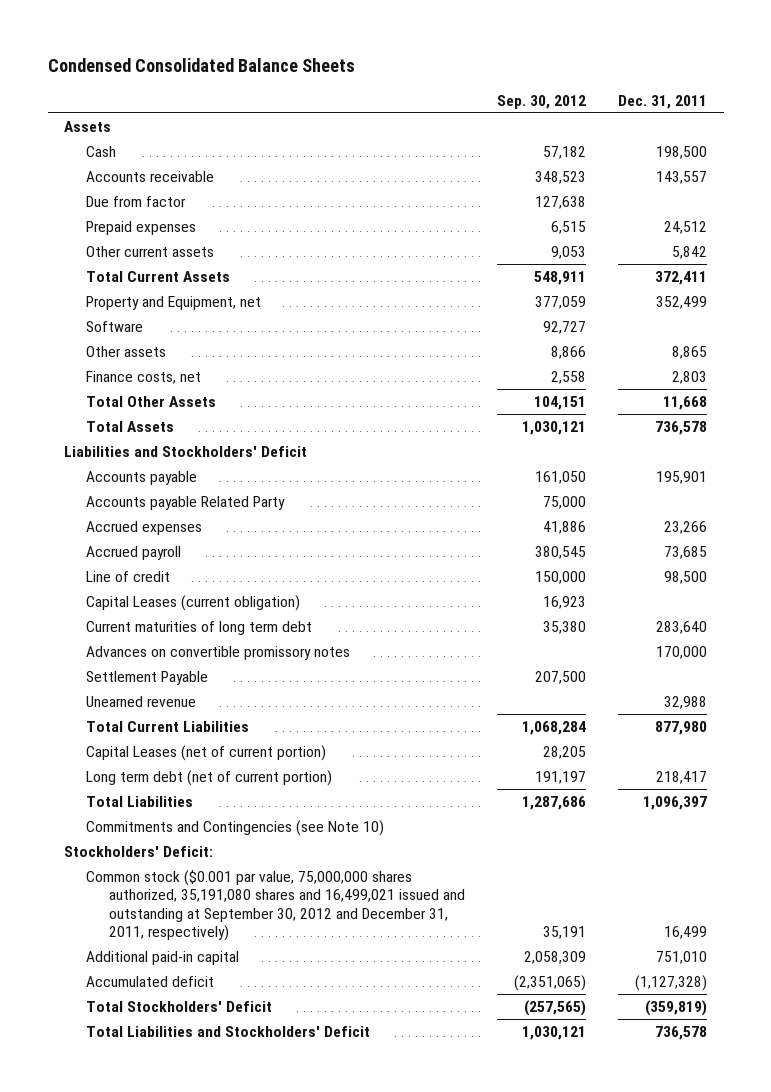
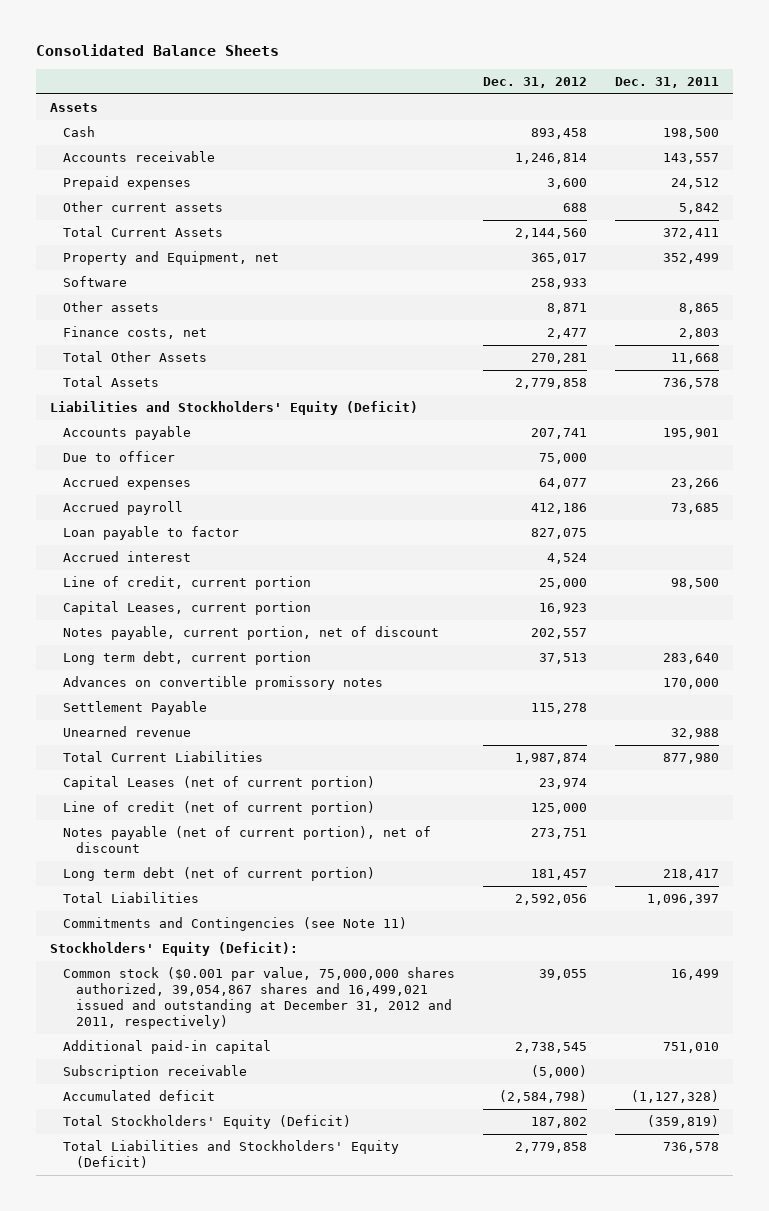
[47,58,355,73] Condensed Consolidated Balance Sheets -> [35,43,279,56] Consolidated Balance Sheets
[497,94,587,109] Sep. 30, 2012 -> none
none -> [482,77,587,89] Dec. 31, 2012
[86,196,187,208] Due from factor -> none
[63,446,307,458] Liabilities and Stockholders' Deficit -> [49,401,418,416] Liabilities and Stockholders' Equity (Deficit)
[86,496,286,511] Accounts payable Related Party -> [62,451,175,463] Due to officer
none -> [62,526,239,541] Loan payable to factor
none -> [62,551,191,563] Accrued interest
[86,571,171,583] Line of credit -> [62,576,311,591] Line of credit, current portion
[86,595,301,612] Capital Leases (current obligation) -> [62,601,311,616] Capital Leases, current portion
none -> [62,626,439,641] Notes payable, current portion, net of discount
[86,621,313,636] Current maturities of long term debt -> [62,651,311,666] Long term debt, current portion
none -> [62,801,375,816] Line of credit (net of current portion)
none -> [62,826,431,854] Notes payable (net of current portion), net of discount
[86,820,385,837] Commitments and Contingencies (see Note 10) -> [62,917,407,932] Commitments and Contingencies (see Note 11)
[63,846,213,858] Stockholders' Deficit: -> [49,942,298,957] Stockholders' Equity (Deficit):
[86,870,465,942] Common stock ($0.001 par value, 75,000,000 shares authorized, 35,191,080 shares and 16,499,021 issued and outstanding at September 30, 2012 and December 31, 2011, respectively) -> [62,967,455,1030] Common stock ($0.001 par value, 75,000,000 shares authorized, 39,054,867 shares and 16,499,021 issued and outstanding at December 31, 2012 and 2011, respectively)
none -> [62,1065,247,1080] Subscription receivable
[86,1001,273,1013] Total Stockholders' Deficit -> [62,1115,351,1130] Total Stockholders' Equity (Deficit)
[86,1026,371,1038] Total Liabilities and Stockholders' Deficit -> [62,1140,399,1169] Total Liabilities and Stockholders' Equity (Deficit)

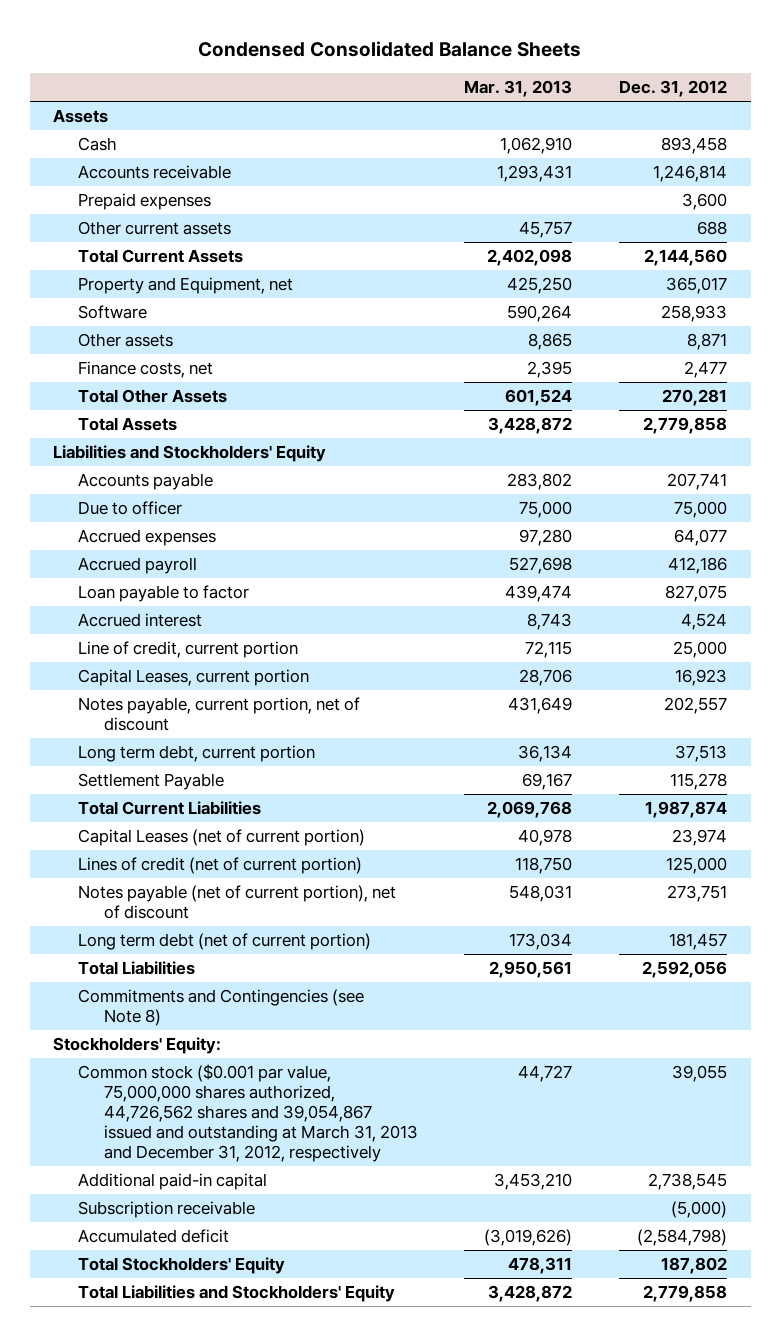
[35,43,279,56] Consolidated Balance Sheets -> [198,41,582,58] Condensed Consolidated Balance Sheets
[615,77,720,89] Dec. 31, 2011 -> none
none -> [464,80,573,98] Mar. 31, 2013
[49,401,418,416] Liabilities and Stockholders' Equity (Deficit) -> [53,445,327,463] Liabilities and Stockholders' Equity
[62,676,383,691] Advances on convertible promissory notes -> none
[62,726,191,738] Unearned revenue -> none
[62,801,375,816] Line of credit (net of current portion) -> [78,857,363,875] Lines of credit (net of current portion)
[62,917,407,932] Commitments and Contingencies (see Note 11) -> [78,989,365,1027] Commitments and Contingencies (see Note 8)
[49,942,298,957] Stockholders' Equity (Deficit): -> [53,1037,222,1055] Stockholders' Equity:
[62,967,455,1030] Common stock ($0.001 par value, 75,000,000 shares authorized, 39,054,867 shares and 16,499,021 issued and outstanding at December 31, 2012 and 2011, respectively) -> [78,1064,418,1163] Common stock ($0.001 par value, 75,000,000 shares authorized, 44,726,562 shares and 39,054,867 issued and outstanding at March 31, 2013 and December 31, 2012, respectively
[62,1115,351,1130] Total Stockholders' Equity (Deficit) -> [78,1257,286,1275] Total Stockholders' Equity
[62,1140,399,1169] Total Liabilities and Stockholders' Equity (Deficit) -> [78,1285,396,1303] Total Liabilities and Stockholders' Equity

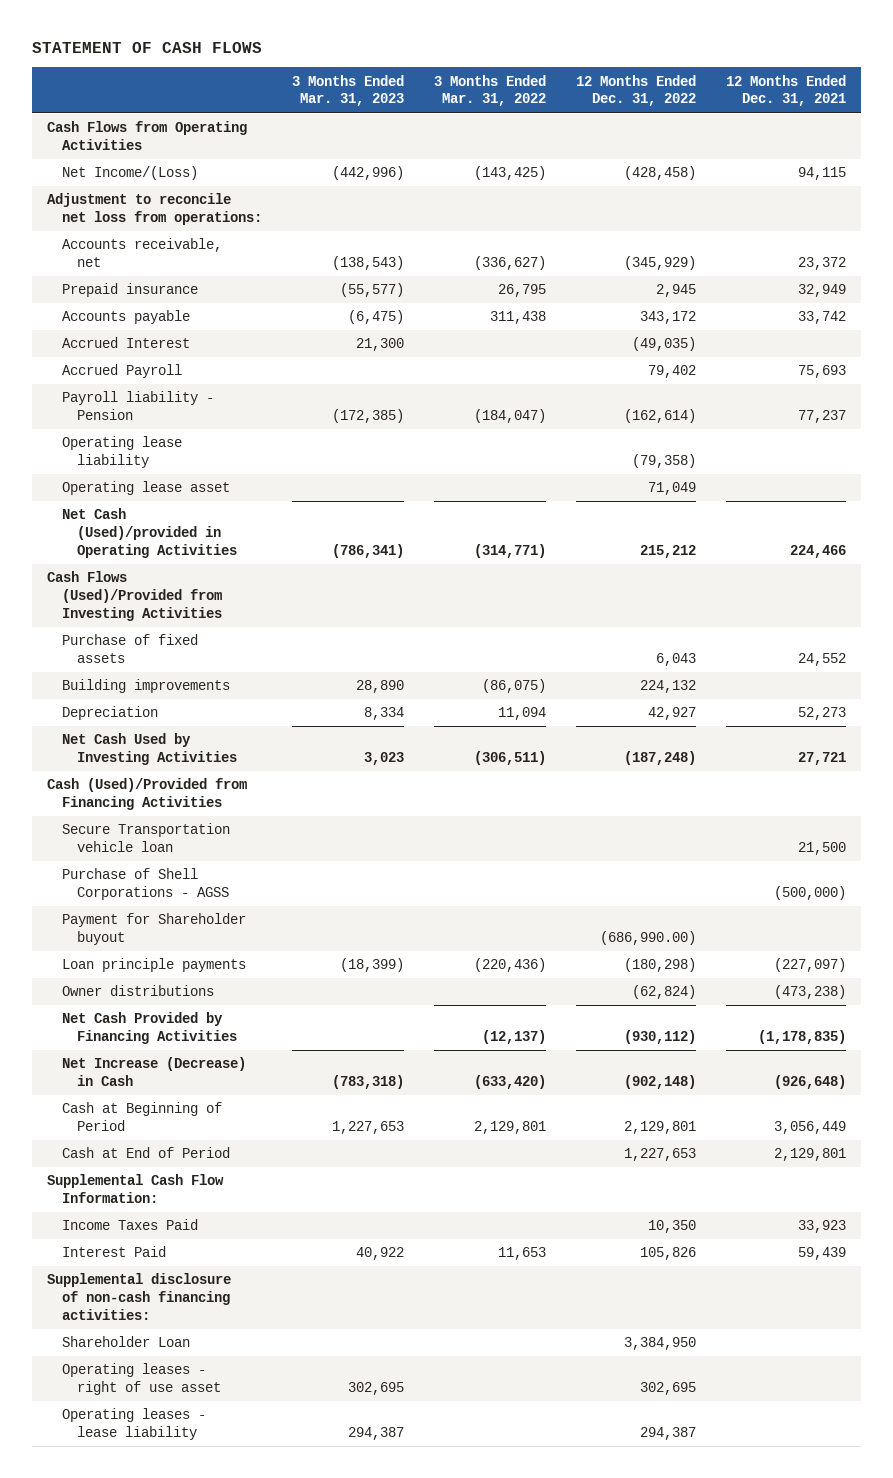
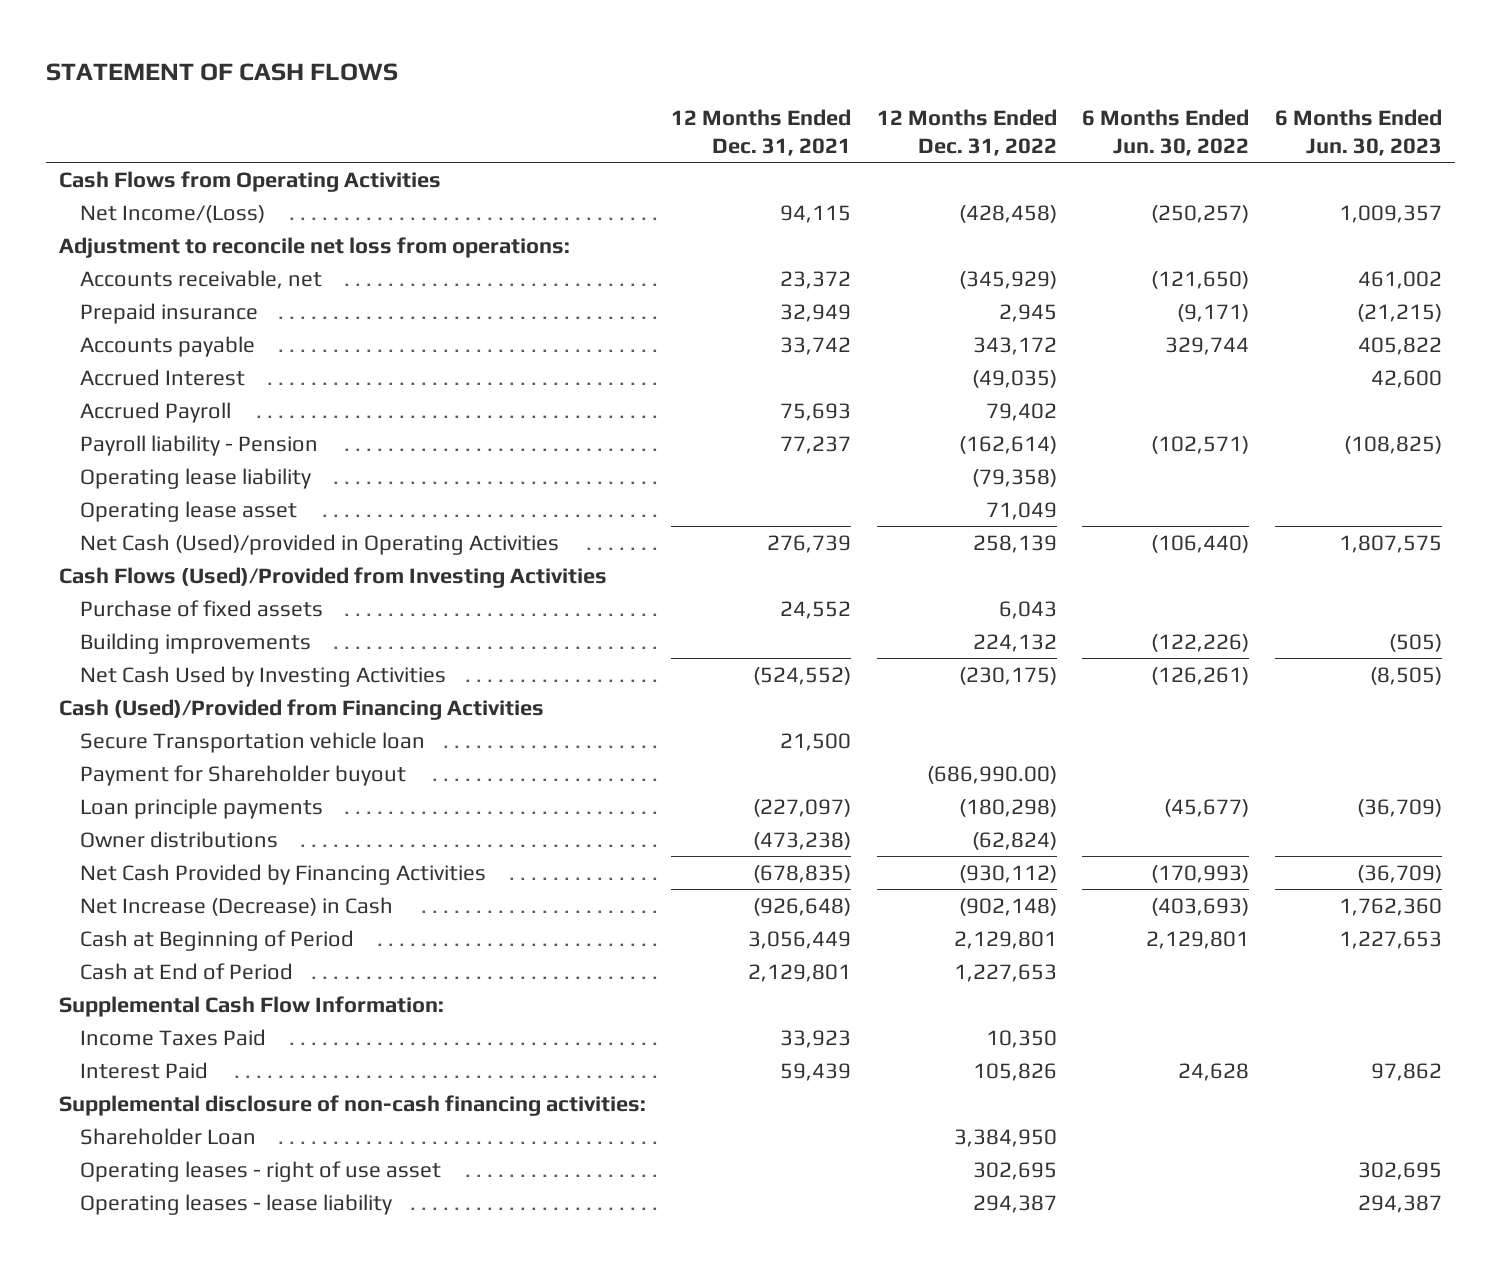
[291,74,404,107] 3 Months Ended Mar. 31, 2023 -> none
[433,74,546,107] 3 Months Ended Mar. 31, 2022 -> none
none -> [1082,109,1250,156] 6 Months Ended Jun. 30, 2022
none -> [1274,109,1442,156] 6 Months Ended Jun. 30, 2023
[640,545,697,559] 215,212 -> [972,534,1057,553] 258,139
[790,545,847,559] 224,466 -> [767,534,852,553] 276,739
[61,706,158,721] Depreciation -> none
[624,751,697,766] (187,248) -> [958,666,1057,685] (230,175)
[798,752,847,766] 27,721 -> [753,666,852,685] (524,552)
[61,868,229,901] Purchase of Shell Corporations - AGSS -> none
[758,1030,847,1045] (1,178,835) -> [753,864,852,883] (678,835)

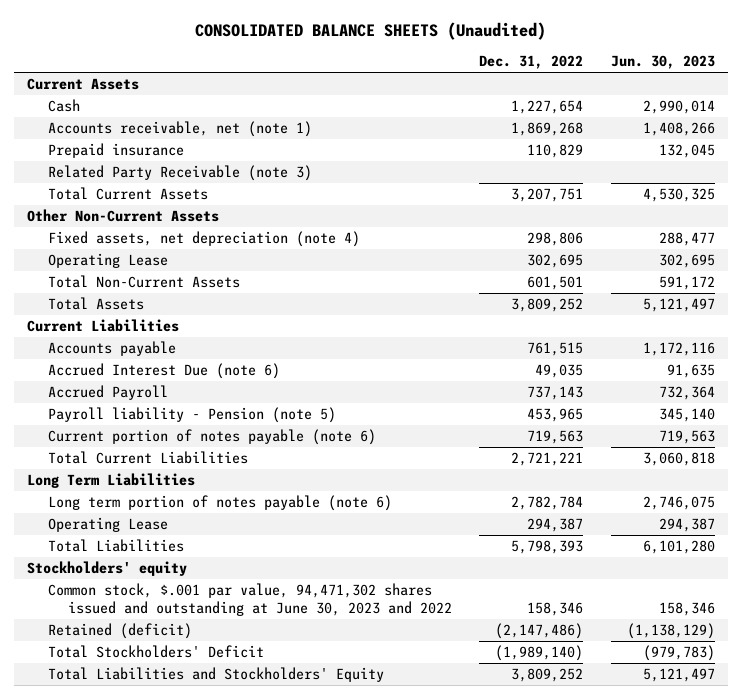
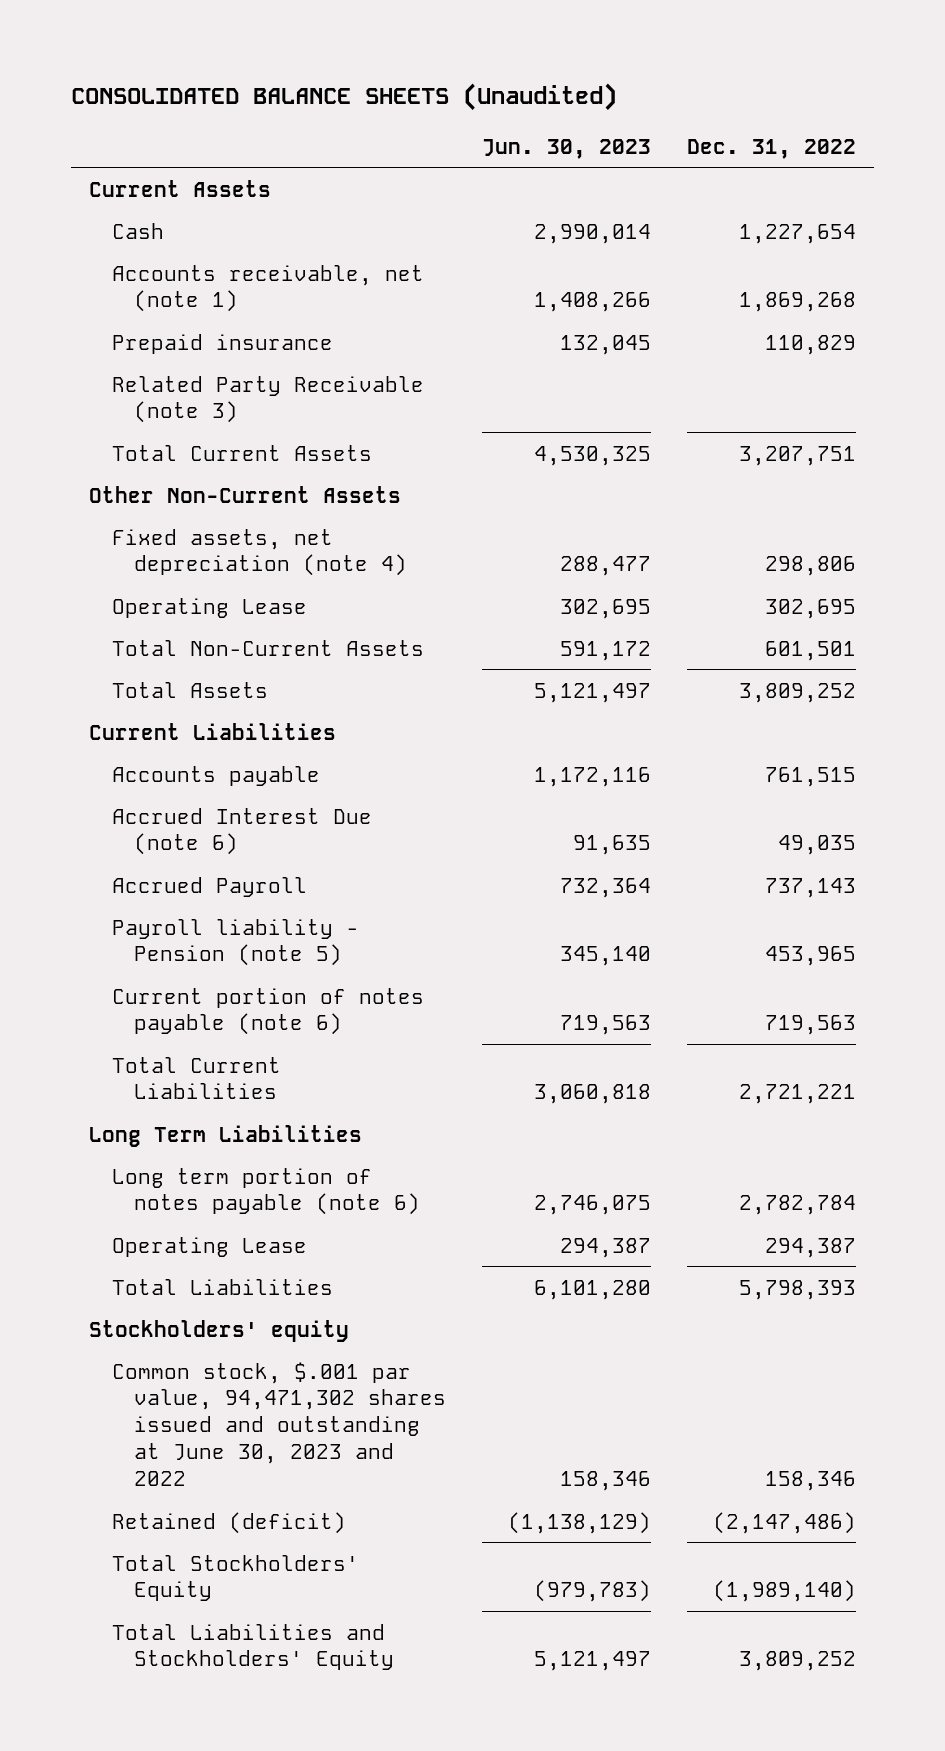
[47,645,264,659] Total Stockholders' Deficit -> [111,1554,359,1602] Total Stockholders' Equity

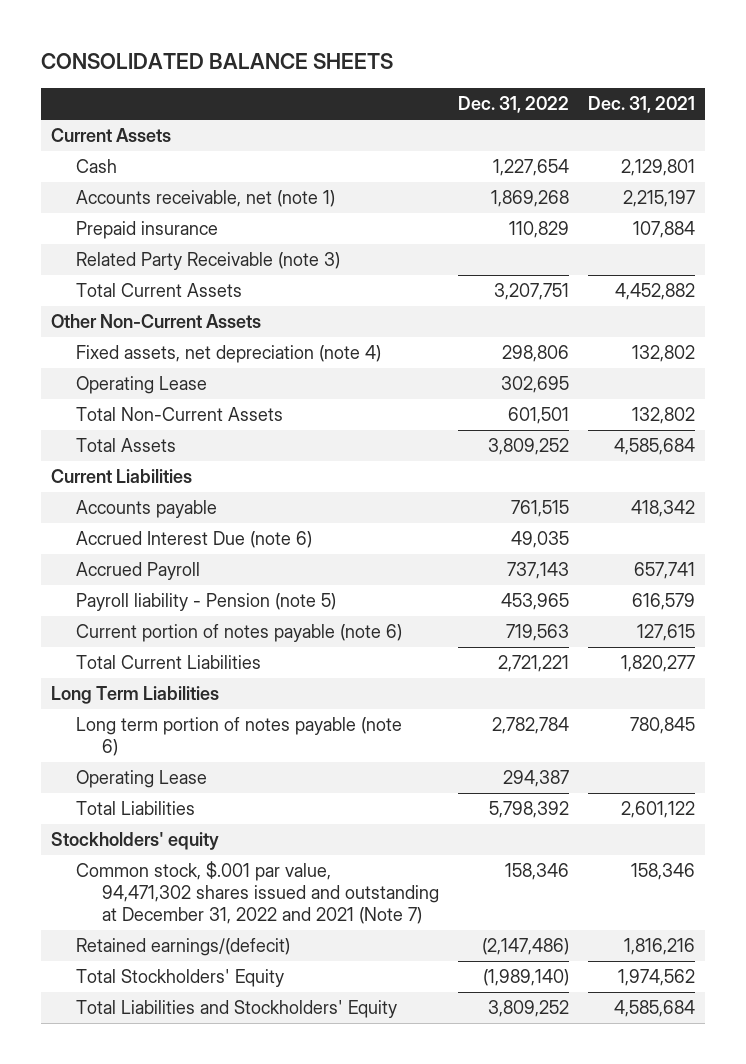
[71,82,618,111] CONSOLIDATED BALANCE SHEETS (Unaudited) -> [41,53,394,70] CONSOLIDATED BALANCE SHEETS
[481,138,651,159] Jun. 30, 2023 -> none
none -> [588,95,696,113] Dec. 31, 2021
[738,1279,856,1300] 5,798,393 -> [489,801,570,819] 5,798,392
[111,1361,446,1486] Common stock, $.001 par value, 94,471,302 shares issued and outstanding at June 30, 2023 and 2022 -> [76,861,439,925] Common stock, $.001 par value, 94,471,302 shares issued and outstanding at December 31, 2022 and 2021 (Note 7)
[111,1511,346,1534] Retained (deficit) -> [76,938,291,957] Retained earnings/(defecit)

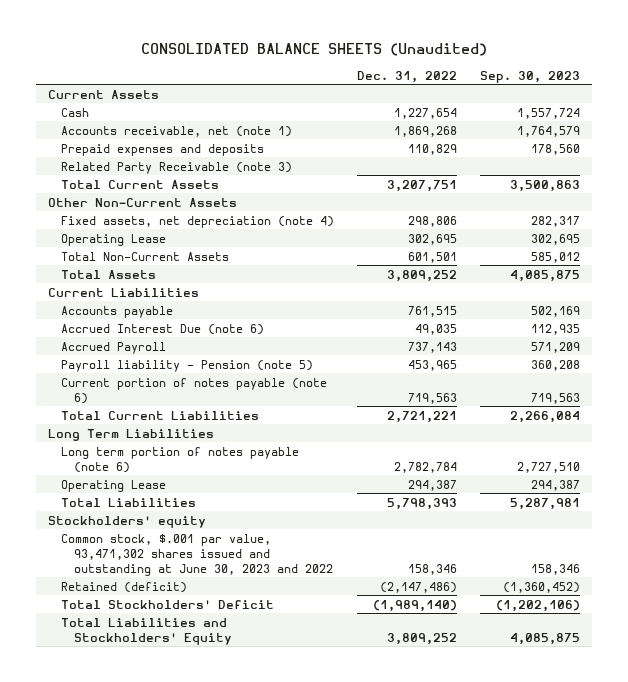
[41,53,394,70] CONSOLIDATED BALANCE SHEETS -> [141,43,488,57] CONSOLIDATED BALANCE SHEETS (Unaudited)
[588,95,696,113] Dec. 31, 2021 -> none
none -> [480,70,581,83] Sep. 30, 2023
[76,221,219,240] Prepaid insurance -> [61,143,265,156] Prepaid expenses and deposits
[489,801,570,819] 5,798,392 -> [387,497,458,510] 5,798,393
[76,861,439,925] Common stock, $.001 par value, 94,471,302 shares issued and outstanding at December 31, 2022 and 2021 (Note 7) -> [61,533,334,576] Common stock, $.001 par value, 93,471,302 shares issued and outstanding at June 30, 2023 and 2022
[76,938,291,957] Retained earnings/(defecit) -> [61,581,188,593] Retained (deficit)
[76,969,285,988] Total Stockholders' Equity -> [61,599,275,609] Total Stockholders' Deficit

